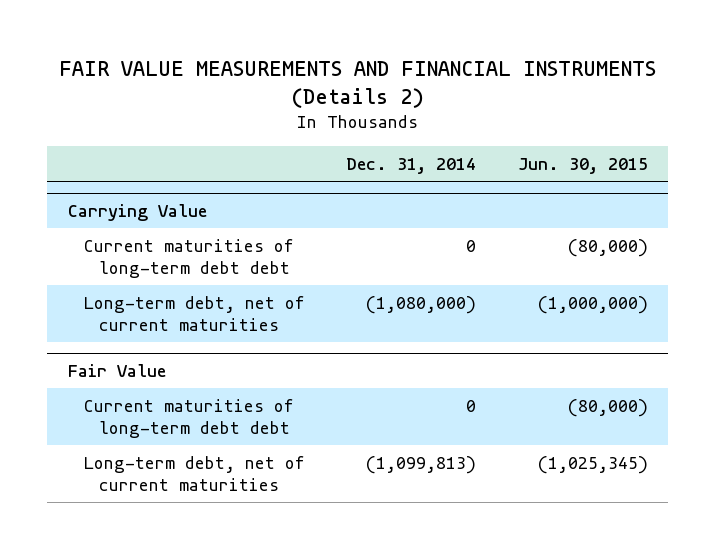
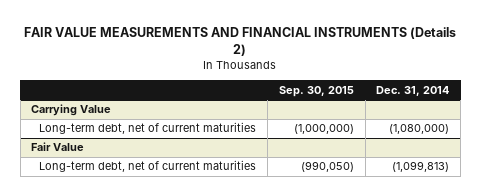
[517,158,648,175] Jun. 30, 2015 -> none
none -> [278,85,354,97] Sep. 30, 2015
[83,238,294,278] Current maturities of long-term debt debt -> none
[83,398,294,438] Current maturities of long-term debt debt -> none

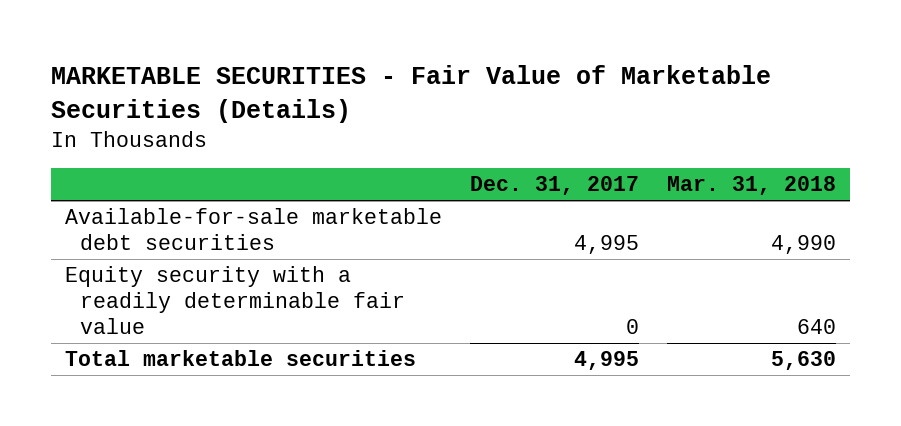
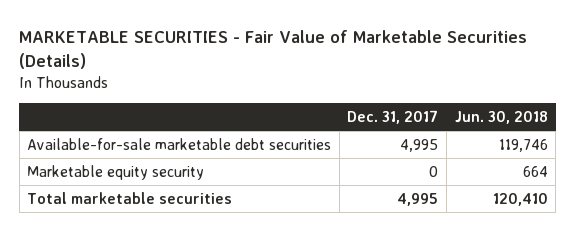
[667,176,837,196] Mar. 31, 2018 -> none
none -> [454,110,548,124] Jun. 30, 2018
[64,265,406,335] Equity security with a readily determinable fair value -> none
none -> [27,164,205,180] Marketable equity security

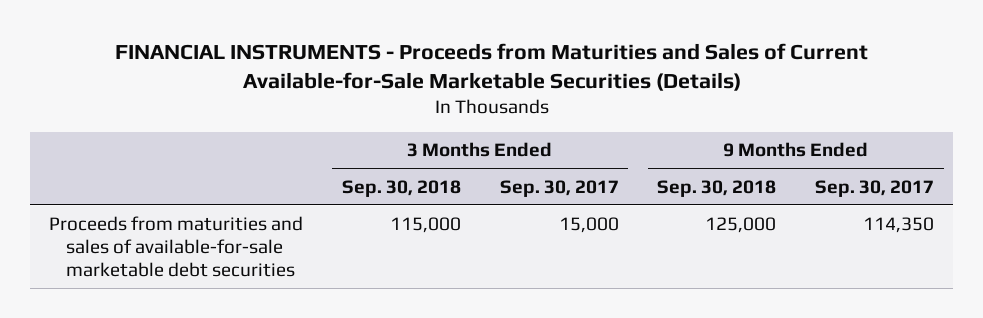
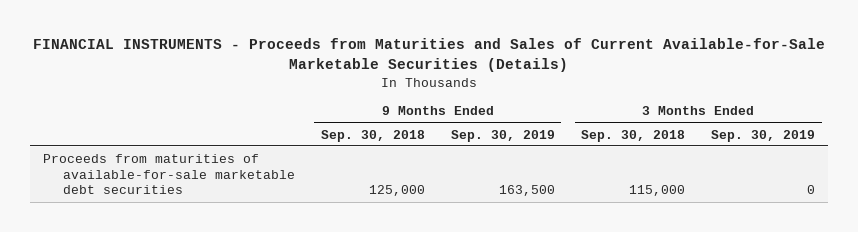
[499,179,619,197] Sep. 30, 2017 -> none
[814,179,934,197] Sep. 30, 2017 -> none
none -> [450,129,555,142] Sep. 30, 2019
none -> [711,129,816,142] Sep. 30, 2019
[49,216,304,278] Proceeds from maturities and sales of available-for-sale marketable debt securities -> [42,153,295,195] Proceeds from maturities of available-for-sale marketable debt securities

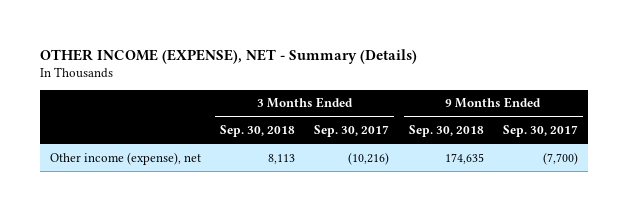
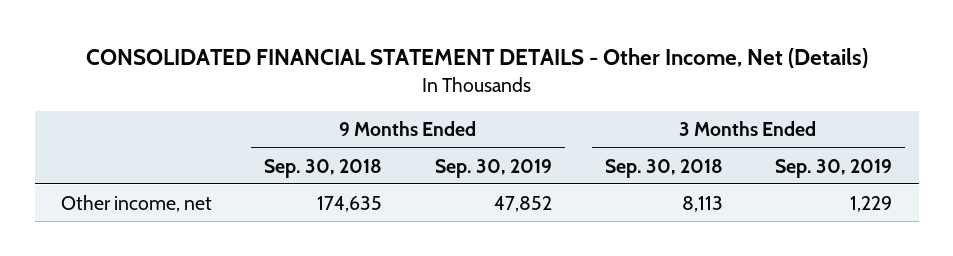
[39,48,417,64] OTHER INCOME (EXPENSE), NET - Summary (Details) -> [85,48,868,69] CONSOLIDATED FINANCIAL STATEMENT DETAILS - Other Income, Net (Details)
[314,125,390,138] Sep. 30, 2017 -> none
[503,125,579,138] Sep. 30, 2017 -> none
none -> [435,158,553,178] Sep. 30, 2019
none -> [775,158,893,178] Sep. 30, 2019
[49,151,201,165] Other income (expense), net -> [60,195,212,213] Other income, net

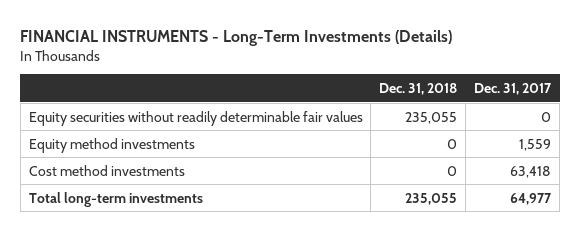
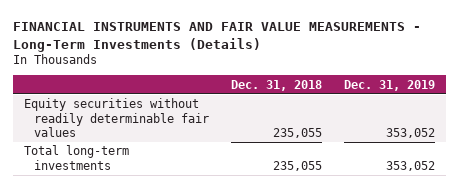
[20,29,453,46] FINANCIAL INSTRUMENTS - Long-Term Investments (Details) -> [13,22,422,52] FINANCIAL INSTRUMENTS AND FAIR VALUE MEASUREMENTS - Long-Term Investments (Details)
[474,82,553,95] Dec. 31, 2017 -> none
none -> [343,79,435,91] Dec. 31, 2019
[28,137,195,153] Equity method investments -> none
[28,164,185,176] Cost method investments -> none

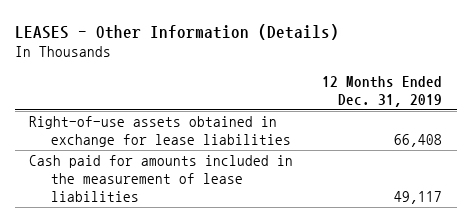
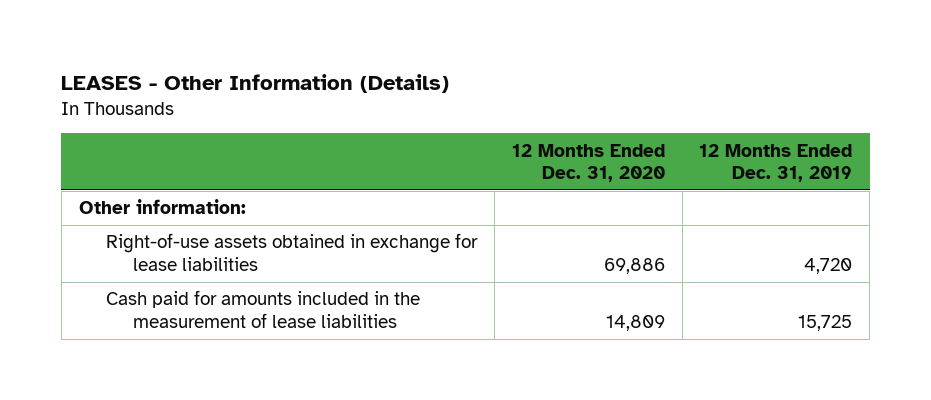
none -> [511,143,665,183] 12 Months Ended Dec. 31, 2020
none -> [78,199,246,215] Other information:
[394,134,443,148] 66,408 -> [804,258,853,275] 4,720
[394,190,443,204] 49,117 -> [798,315,853,332] 15,725

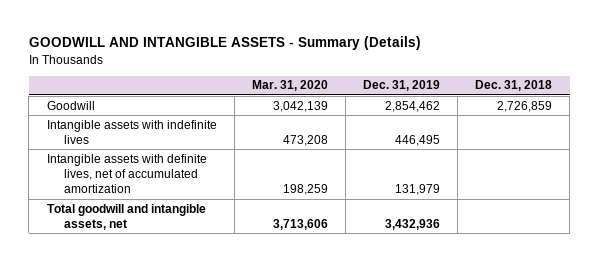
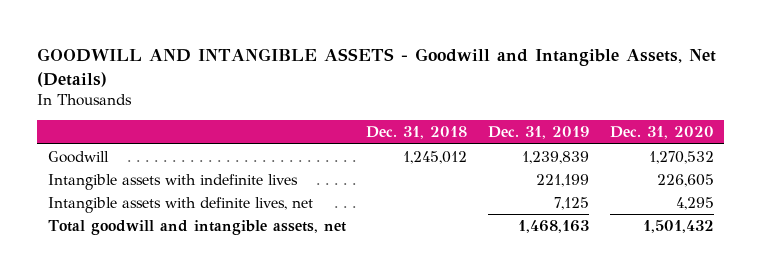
[28,36,421,51] GOODWILL AND INTANGIBLE ASSETS - Summary (Details) -> [37,47,717,87] GOODWILL AND INTANGIBLE ASSETS - Goodwill and Intangible Assets, Net (Details)
[251,80,328,92] Mar. 31, 2020 -> none
none -> [610,126,715,140] Dec. 31, 2020
[384,100,440,112] 2,854,462 -> [522,150,590,164] 1,239,839
[497,100,553,112] 2,726,859 -> [403,150,468,164] 1,245,012
[394,134,440,146] 446,495 -> [536,173,590,187] 221,199
[46,153,207,194] Intangible assets with definite lives, net of accumulated amortization -> [47,196,313,213] Intangible assets with definite lives, net
[394,184,440,196] 131,979 -> [554,196,590,210] 7,125
[384,218,440,230] 3,432,936 -> [518,219,590,233] 1,468,163

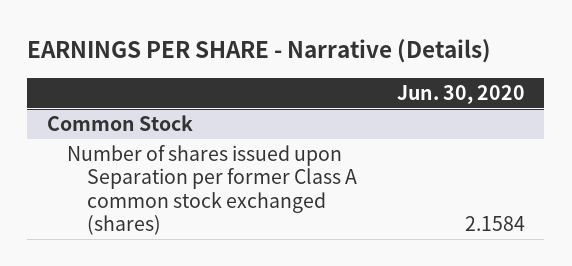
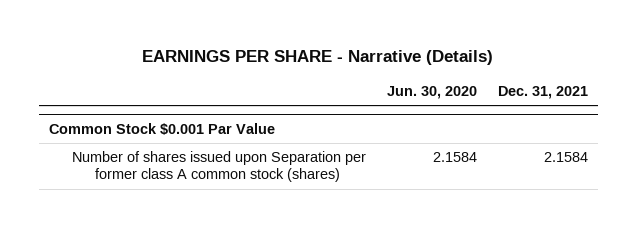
none -> [497,86,588,100] Dec. 31, 2021
[47,115,194,132] Common Stock -> [49,122,276,135] Common Stock $0.001 Par Value
[67,145,358,235] Number of shares issued upon Separation per former Class A common stock exchanged (shares) -> [72,151,367,183] Number of shares issued upon Separation per former class A common stock (shares)

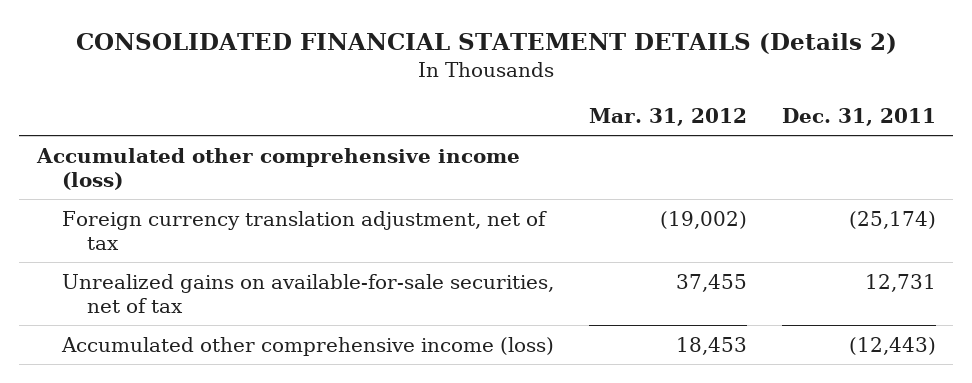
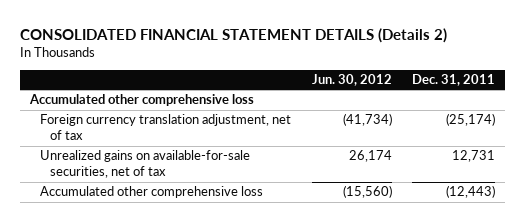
[588,107,747,126] Mar. 31, 2012 -> none
none -> [311,74,392,87] Jun. 30, 2012
[35,147,520,190] Accumulated other comprehensive income (loss) -> [29,94,255,107] Accumulated other comprehensive loss
[61,336,555,356] Accumulated other comprehensive income (loss) -> [40,186,264,199] Accumulated other comprehensive loss

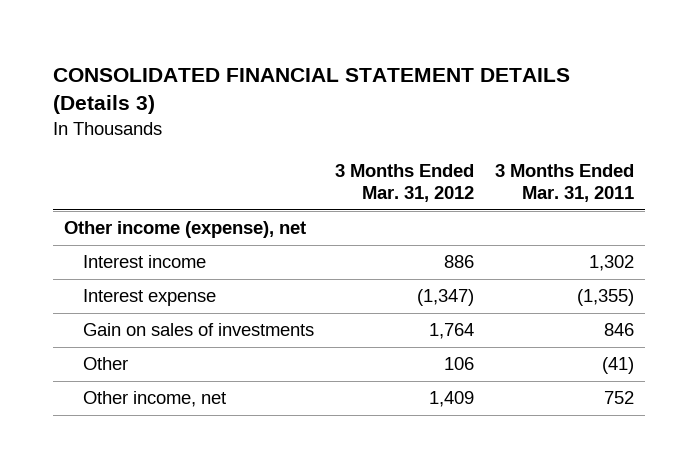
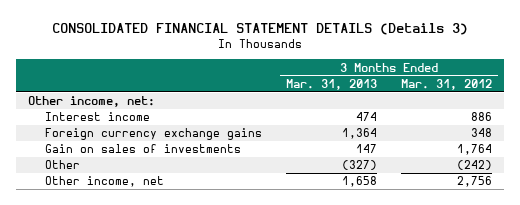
[495,164,635,203] 3 Months Ended Mar. 31, 2011 -> none
none -> [285,78,377,90] Mar. 31, 2013
[63,221,306,239] Other income (expense), net -> [28,96,156,108] Other income, net:
[83,289,217,307] Interest expense -> none
none -> [44,128,262,141] Foreign currency exchange gains
[444,357,475,371] 106 -> [457,160,493,171] (242)
[429,391,475,408] 1,409 -> [457,176,493,188] 2,756

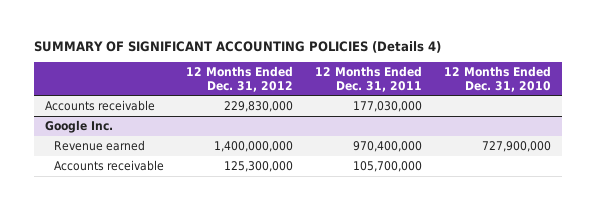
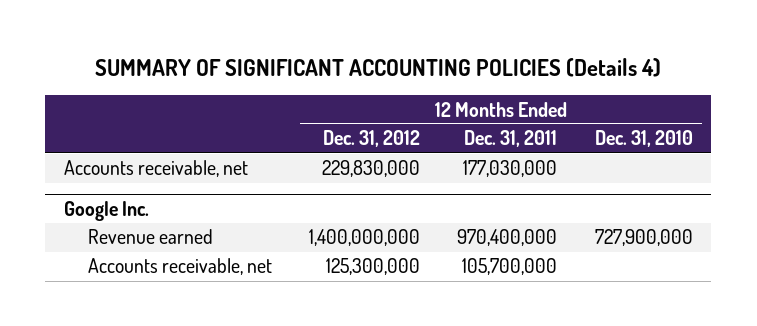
[44,99,155,111] Accounts receivable -> [63,160,248,178] Accounts receivable, net
[53,159,164,171] Accounts receivable -> [87,258,272,276] Accounts receivable, net

